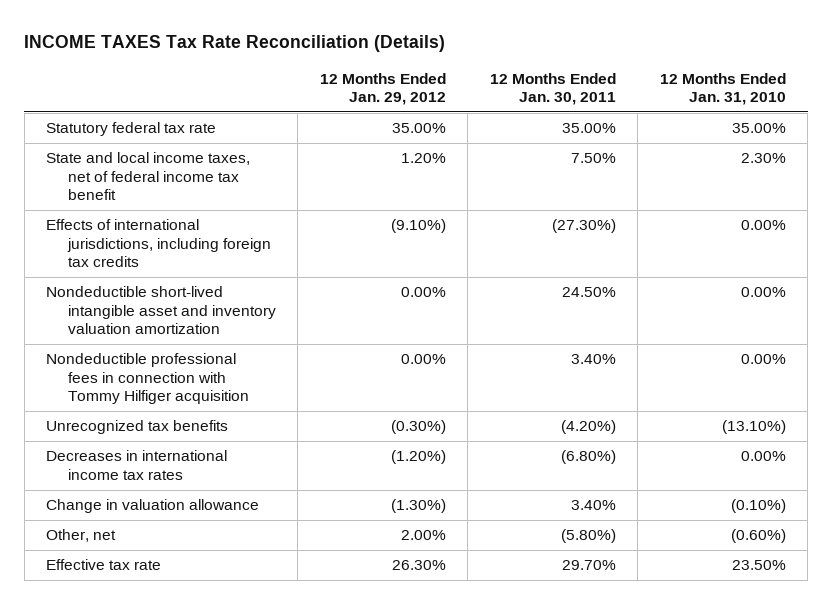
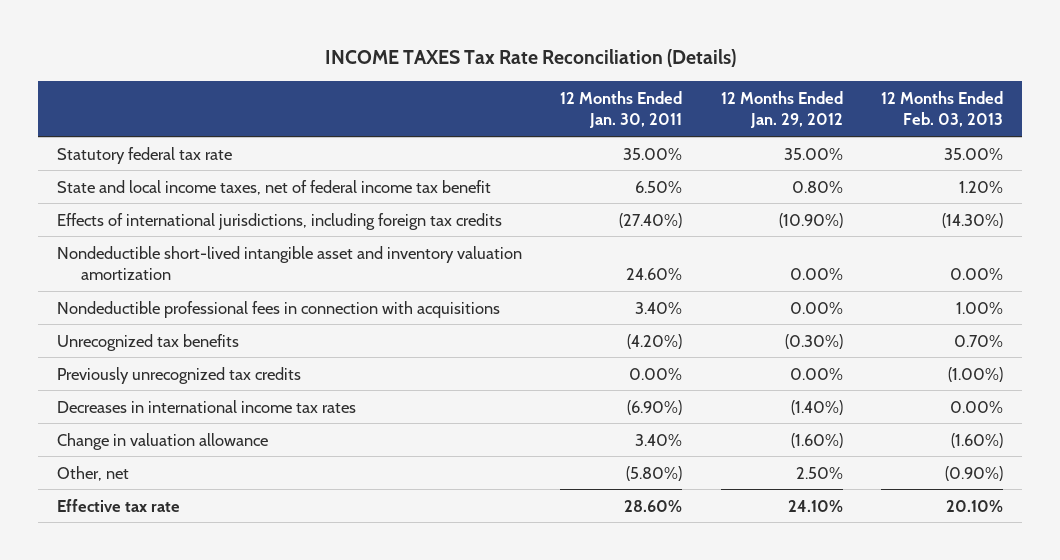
[659,72,786,106] 12 Months Ended Jan. 31, 2010 -> none
none -> [880,90,1003,128] 12 Months Ended Feb. 03, 2013
[400,153,446,164] 1.20% -> [791,180,843,193] 0.80%
[570,153,616,164] 7.50% -> [635,180,683,193] 6.50%
[390,219,446,234] (9.10%) -> [778,212,843,228] (10.90%)
[551,219,616,234] (27.30%) -> [619,212,683,228] (27.40%)
[561,287,616,298] 24.50% -> [626,268,683,281] 24.60%
[46,353,249,404] Nondeductible professional fees in connection with Tommy Hilfiger acquisition -> [57,300,501,318] Nondeductible professional fees in connection with acquisitions
none -> [57,366,302,384] Previously unrecognized tax credits
[390,450,446,465] (1.20%) -> [790,399,843,415] (1.40%)
[560,450,616,465] (6.80%) -> [627,399,683,415] (6.90%)
[390,499,446,514] (1.30%) -> [790,432,843,448] (1.60%)
[400,530,446,541] 2.00% -> [795,466,843,479] 2.50%
[391,560,446,571] 26.30% -> [787,499,843,512] 24.10%
[561,560,616,571] 29.70% -> [624,499,683,512] 28.60%

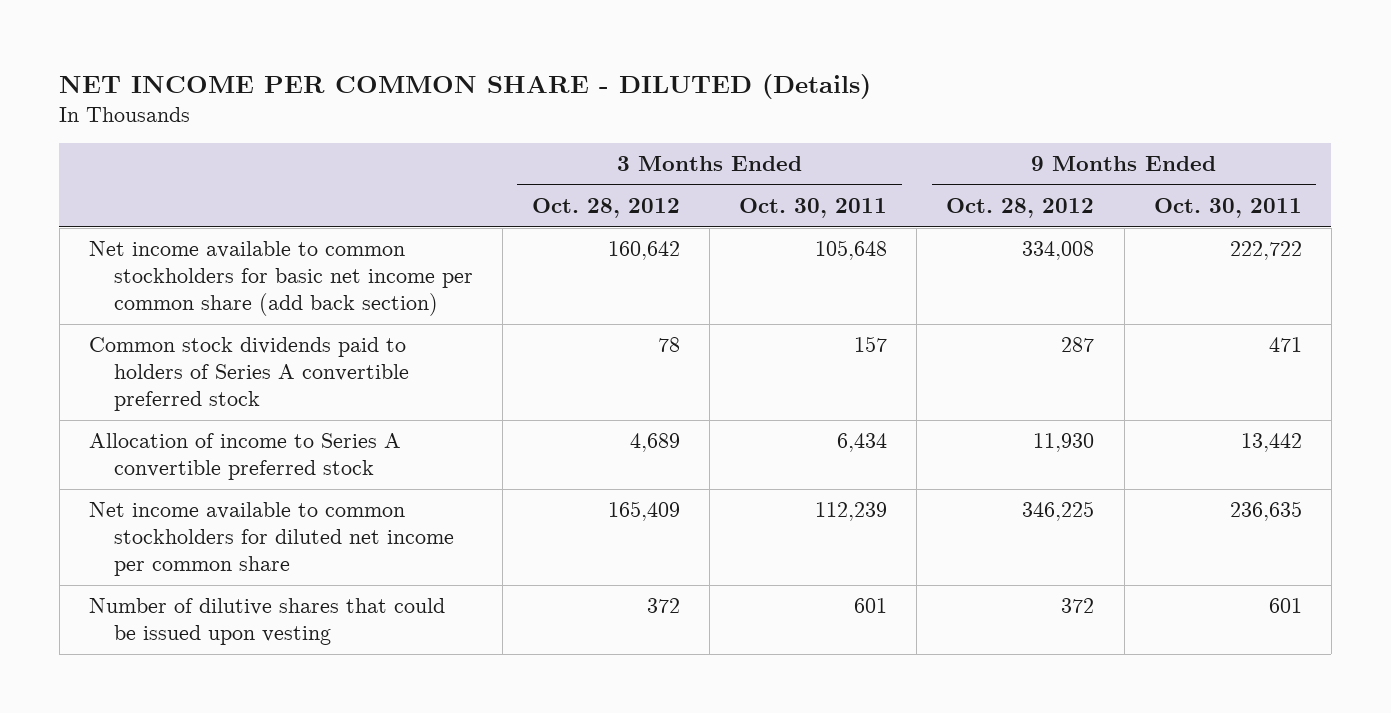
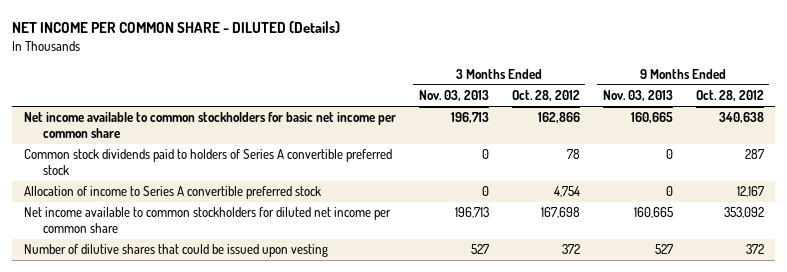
[739,198,888,219] Oct. 30, 2011 -> none
[1153,198,1302,219] Oct. 30, 2011 -> none
none -> [418,90,489,102] Nov. 03, 2013
none -> [602,90,673,102] Nov. 03, 2013
[89,241,473,317] Net income available to common stockholders for basic net income per common share (add back section) -> [23,112,396,139] Net income available to common stockholders for basic net income per common share
[607,241,680,261] 160,642 -> [537,112,580,124] 162,866
[1022,241,1095,261] 334,008 -> [718,112,764,124] 340,638
[629,433,680,453] 4,689 -> [553,186,580,198] 4,754
[1033,433,1095,453] 11,930 -> [736,186,764,198] 12,167
[607,501,680,522] 165,409 -> [540,207,580,219] 167,698
[1022,501,1095,522] 346,225 -> [723,207,764,219] 353,092

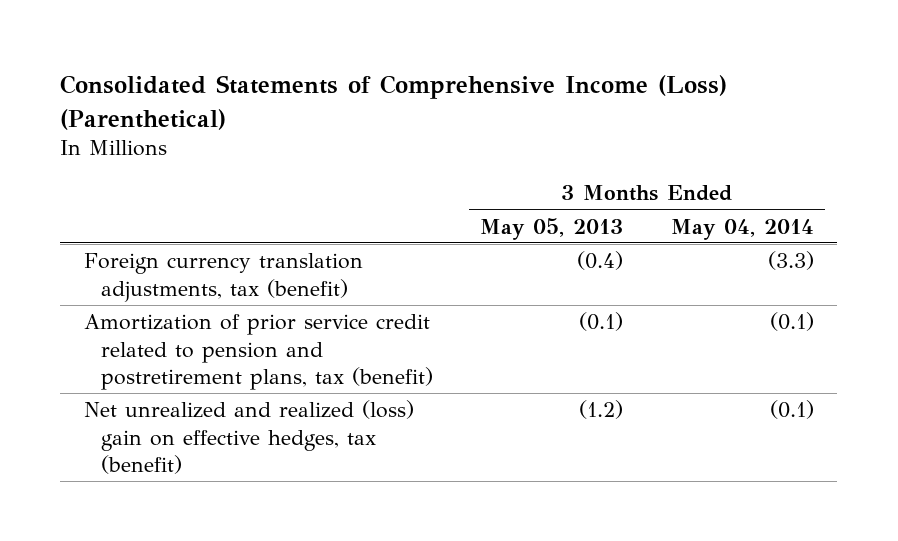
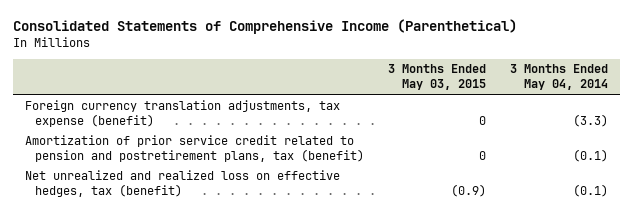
[60,75,728,130] Consolidated Statements of Comprehensive Income (Loss) (Parenthetical) -> [13,19,518,35] Consolidated Statements of Comprehensive Income (Parenthetical)
[480,217,624,240] May 05, 2013 -> none
none -> [387,64,486,91] 3 Months Ended May 03, 2015
[84,252,364,302] Foreign currency translation adjustments, tax (benefit) -> [25,99,341,127] Foreign currency translation adjustments, tax expense (benefit)
[84,399,415,475] Net unrealized and realized (loss) gain on effective hedges, tax (benefit) -> [25,169,341,197] Net unrealized and realized loss on effective hedges, tax (benefit)

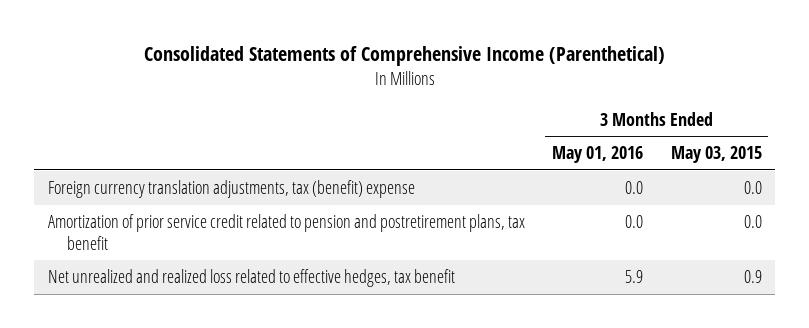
[510,64,609,91] 3 Months Ended May 04, 2014 -> none
none -> [552,146,644,164] May 01, 2016
[25,99,341,127] Foreign currency translation adjustments, tax expense (benefit) -> [47,180,415,199] Foreign currency translation adjustments, tax (benefit) expense
[478,115,486,125] 0 -> [743,181,762,195] 0.0
[25,134,364,162] Amortization of prior service credit related to pension and postretirement plans, tax (benefit) -> [47,214,525,250] Amortization of prior service credit related to pension and postretirement plans, tax benefit
[478,150,486,160] 0 -> [743,215,762,229] 0.0
[25,169,341,197] Net unrealized and realized loss on effective hedges, tax (benefit) -> [47,269,455,288] Net unrealized and realized loss related to effective hedges, tax benefit
[450,183,486,197] (0.9) -> [743,270,762,284] 0.9

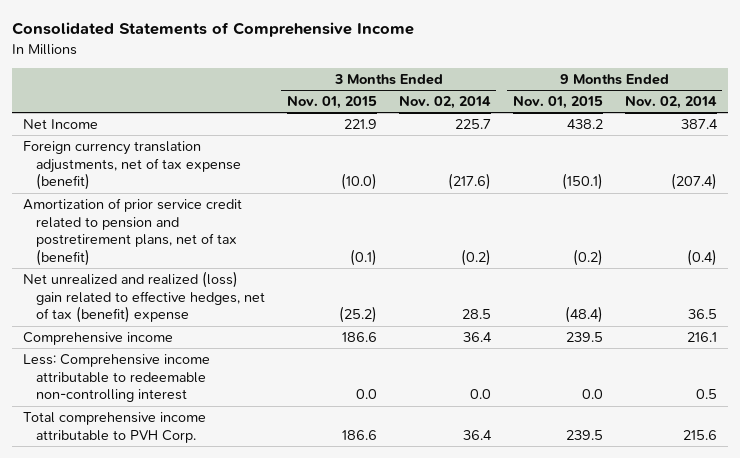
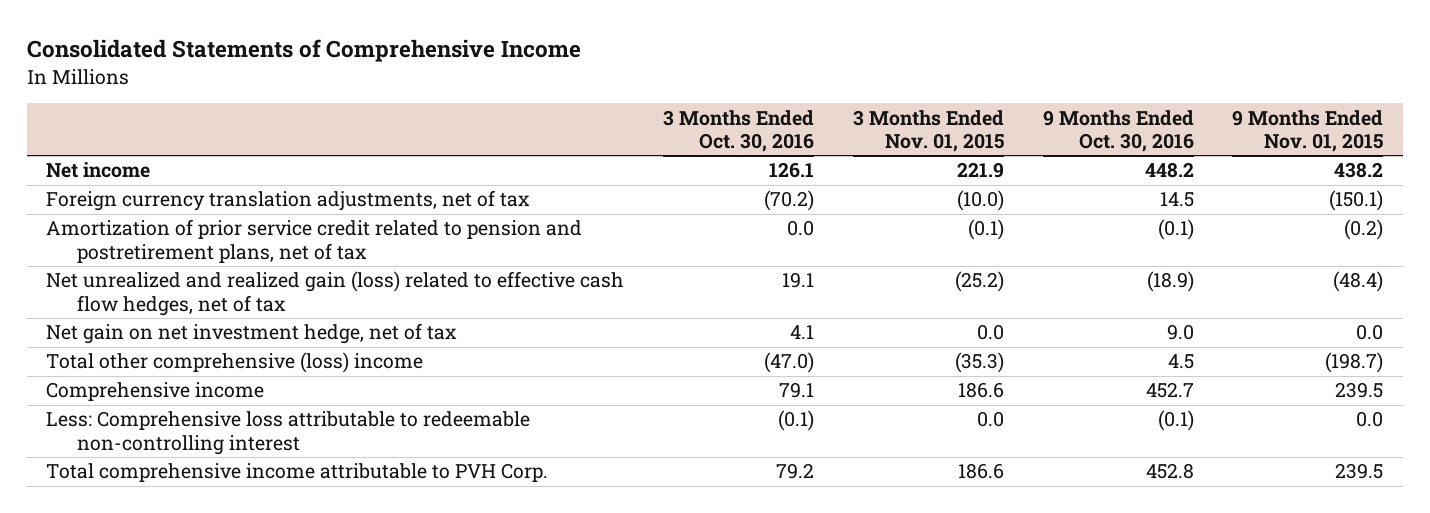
[398,96,491,110] Nov. 02, 2014 -> none
[624,96,717,110] Nov. 02, 2014 -> none
none -> [663,109,815,152] 3 Months Ended Oct. 30, 2016
none -> [1042,109,1194,152] 9 Months Ended Oct. 30, 2016
[22,118,98,129] Net Income -> [46,162,151,179] Net income
[22,140,242,191] Foreign currency translation adjustments, net of tax expense (benefit) -> [46,190,531,212] Foreign currency translation adjustments, net of tax
[22,197,242,267] Amortization of prior service credit related to pension and postretirement plans, net of tax (benefit) -> [46,219,583,263] Amortization of prior service credit related to pension and postretirement plans, net of tax
[22,270,266,324] Net unrealized and realized (loss) gain related to effective hedges, net of tax (benefit) expense -> [46,271,625,316] Net unrealized and realized gain (loss) related to effective cash flow hedges, net of tax
none -> [46,323,458,345] Net gain on net investment hedge, net of tax
none -> [46,352,424,374] Total other comprehensive (loss) income
[22,353,210,403] Less: Comprehensive income attributable to redeemable non-controlling interest -> [46,411,531,455] Less: Comprehensive loss attributable to redeemable non-controlling interest

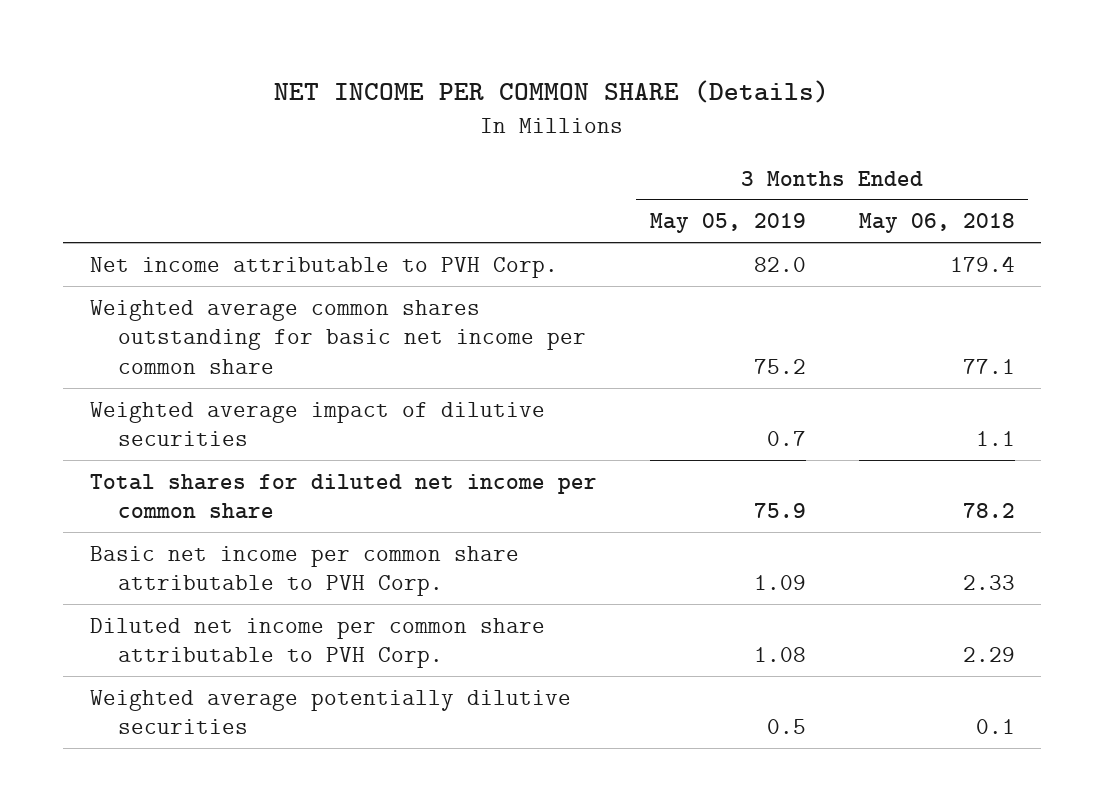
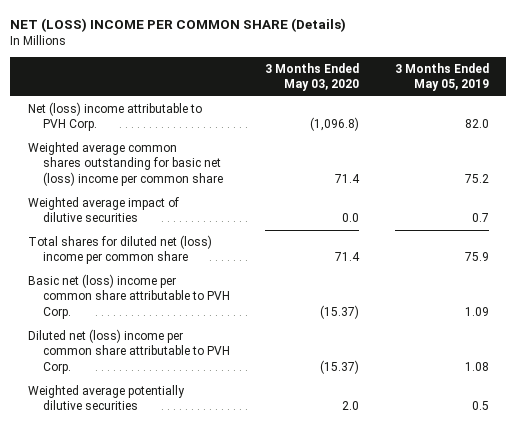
[274,80,830,104] NET INCOME PER COMMON SHARE (Details) -> [10,17,347,32] NET (LOSS) INCOME PER COMMON SHARE (Details)
[858,213,1015,234] May 06, 2018 -> none
none -> [265,62,360,92] 3 Months Ended May 03, 2020
[89,256,558,278] Net income attributable to PVH Corp. -> [28,102,203,132] Net (loss) income attributable to PVH Corp.
[89,299,587,375] Weighted average common shares outstanding for basic net income per common share -> [28,142,223,186] Weighted average common shares outstanding for basic net (loss) income per common share
[89,473,597,520] Total shares for diluted net income per common share -> [28,235,213,265] Total shares for diluted net (loss) income per common share
[89,545,519,597] Basic net income per common share attributable to PVH Corp. -> [28,274,230,319] Basic net (loss) income per common share attributable to PVH Corp.
[89,617,545,669] Diluted net income per common share attributable to PVH Corp. -> [28,329,230,374] Diluted net (loss) income per common share attributable to PVH Corp.

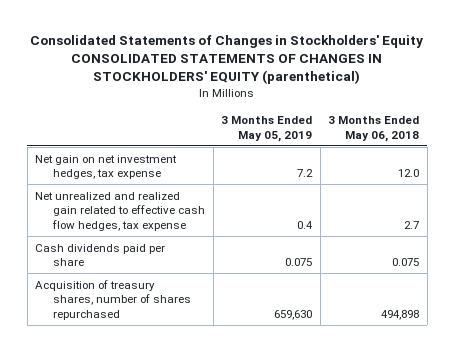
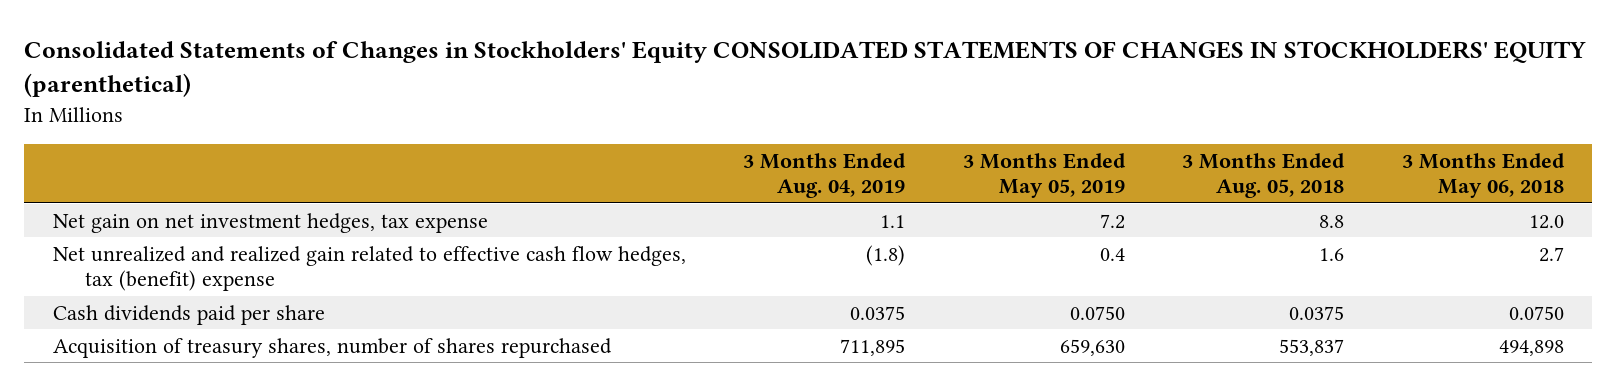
none -> [743,152,907,199] 3 Months Ended Aug. 04, 2019
none -> [1182,152,1346,199] 3 Months Ended Aug. 05, 2018
[35,191,206,231] Net unrealized and realized gain related to effective cash flow hedges, tax expense -> [53,245,687,292] Net unrealized and realized gain related to effective cash flow hedges, tax (benefit) expense
[285,258,313,267] 0.075 -> [1069,305,1125,320] 0.0750
[392,258,420,267] 0.075 -> [1508,305,1564,320] 0.0750

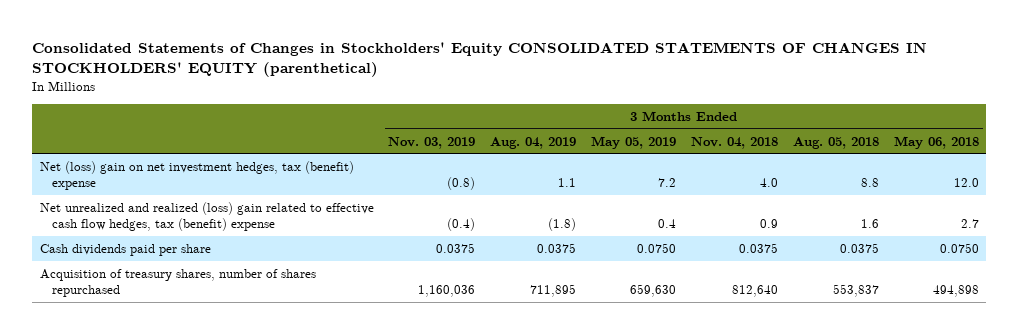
none -> [388,136,476,149] Nov. 03, 2019
none -> [691,136,779,149] Nov. 04, 2018
[53,212,489,233] Net gain on net investment hedges, tax expense -> [39,160,354,190] Net (loss) gain on net investment hedges, tax (benefit) expense
[53,245,687,292] Net unrealized and realized gain related to effective cash flow hedges, tax (benefit) expense -> [39,201,374,231] Net unrealized and realized (loss) gain related to effective cash flow hedges, tax (benefit) expense

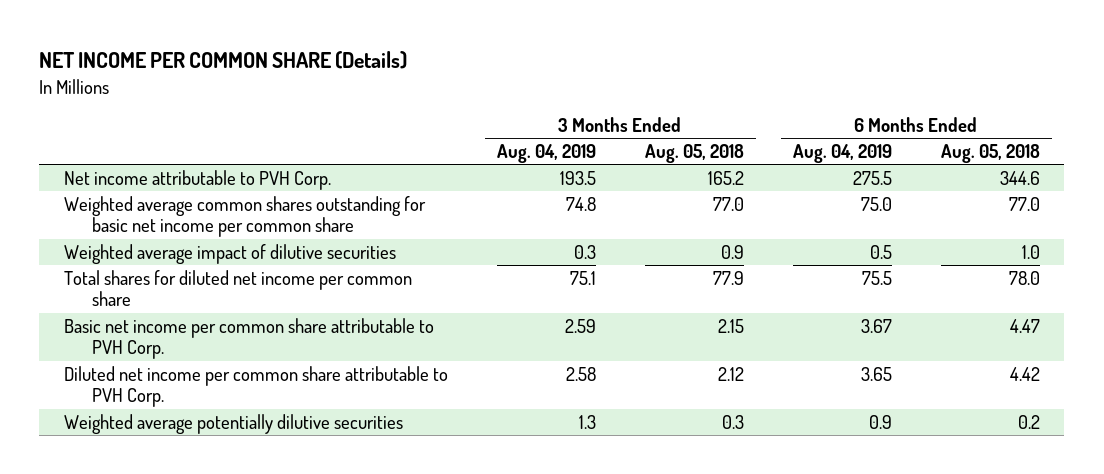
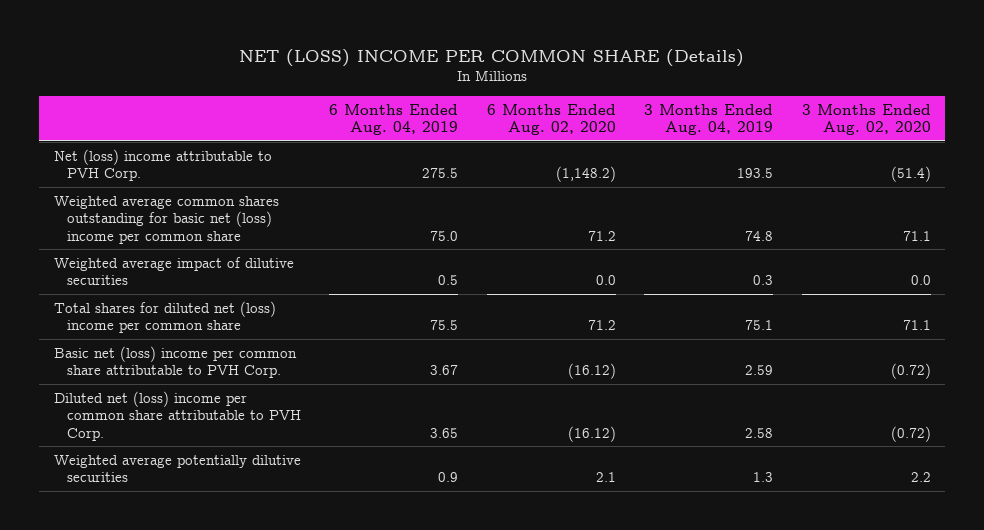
[39,51,408,70] NET INCOME PER COMMON SHARE (Details) -> [239,48,745,67] NET (LOSS) INCOME PER COMMON SHARE (Details)
[644,144,744,164] Aug. 05, 2018 -> none
[940,144,1040,164] Aug. 05, 2018 -> none
none -> [486,103,616,136] 6 Months Ended Aug. 02, 2020
none -> [801,103,931,136] 3 Months Ended Aug. 02, 2020
[63,169,331,190] Net income attributable to PVH Corp. -> [53,148,272,182] Net (loss) income attributable to PVH Corp.
[63,195,426,238] Weighted average common shares outstanding for basic net income per common share -> [53,195,279,244] Weighted average common shares outstanding for basic net (loss) income per common share
[63,269,412,307] Total shares for diluted net income per common share -> [53,300,276,334] Total shares for diluted net (loss) income per common share
[63,317,434,360] Basic net income per common share attributable to PVH Corp. -> [53,345,297,379] Basic net (loss) income per common share attributable to PVH Corp.
[63,365,448,408] Diluted net income per common share attributable to PVH Corp. -> [53,390,301,441] Diluted net (loss) income per common share attributable to PVH Corp.

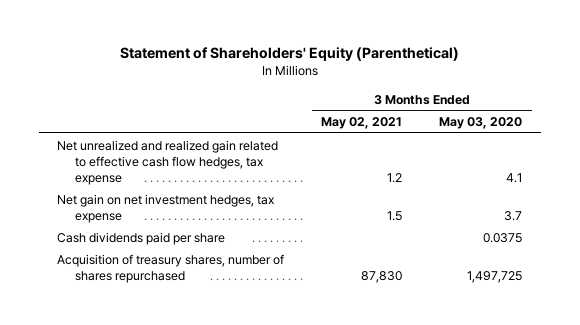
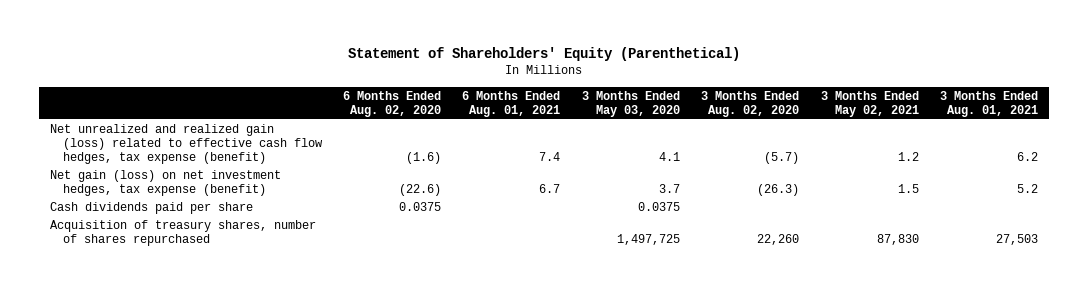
none -> [343,90,442,117] 6 Months Ended Aug. 02, 2020
none -> [462,90,561,117] 6 Months Ended Aug. 01, 2021
none -> [701,90,800,117] 3 Months Ended Aug. 02, 2020
none -> [940,90,1039,117] 3 Months Ended Aug. 01, 2021
[57,139,279,185] Net unrealized and realized gain related to effective cash flow hedges, tax expense -> [49,124,323,165] Net unrealized and realized gain (loss) related to effective cash flow hedges, tax expense (benefit)
[57,193,275,223] Net gain on net investment hedges, tax expense -> [49,170,281,197] Net gain (loss) on net investment hedges, tax expense (benefit)

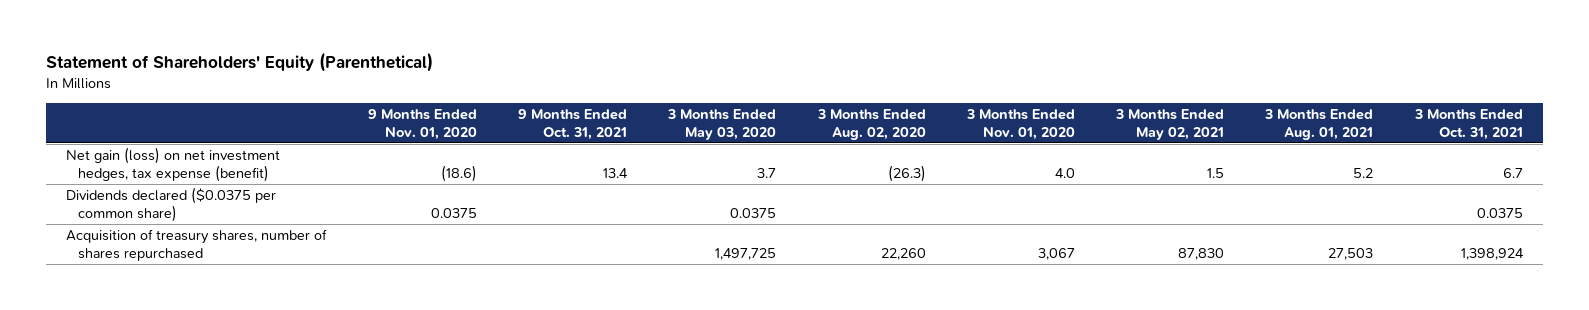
[343,90,442,117] 6 Months Ended Aug. 02, 2020 -> none
[462,90,561,117] 6 Months Ended Aug. 01, 2021 -> none
none -> [367,109,477,140] 9 Months Ended Nov. 01, 2020
none -> [517,109,627,140] 9 Months Ended Oct. 31, 2021
none -> [965,109,1075,140] 3 Months Ended Nov. 01, 2020
none -> [1413,109,1523,140] 3 Months Ended Oct. 31, 2021
[49,124,323,165] Net unrealized and realized gain (loss) related to effective cash flow hedges, tax expense (benefit) -> none
[49,202,253,215] Cash dividends paid per share -> [66,187,277,222] Dividends declared ($0.0375 per common share)

